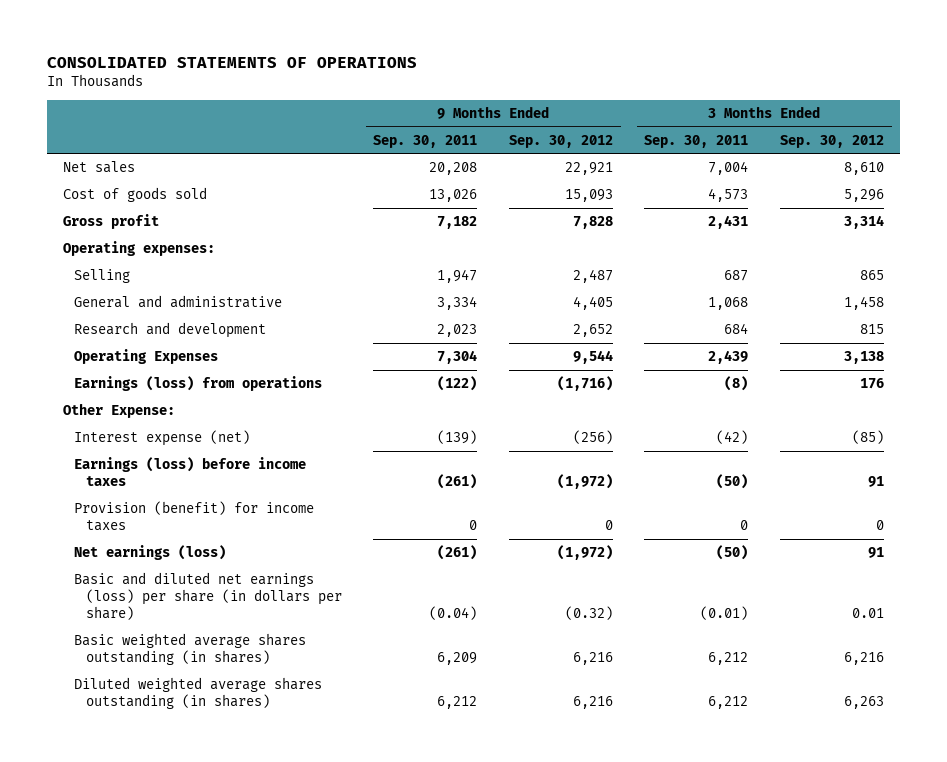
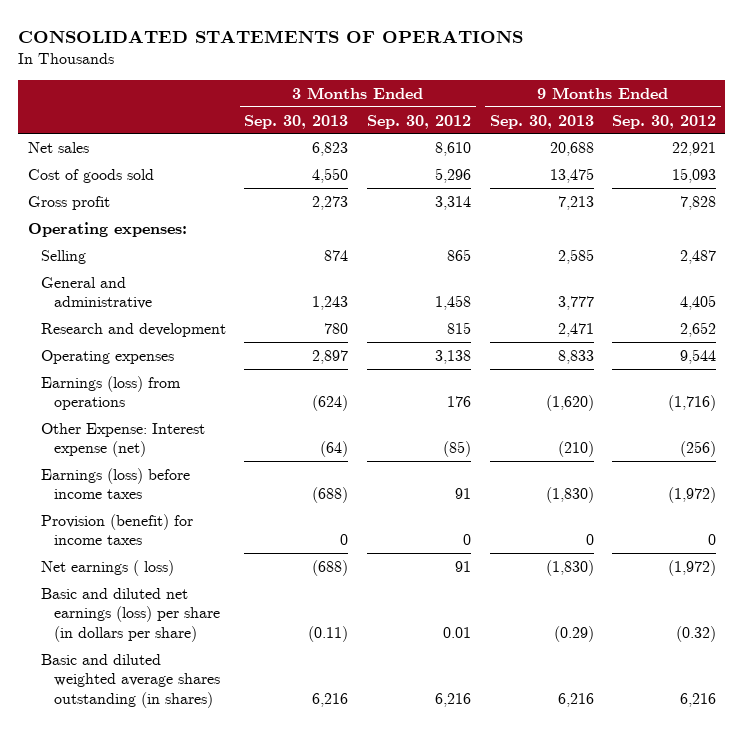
[373,134,478,148] Sep. 30, 2011 -> none
[644,134,749,148] Sep. 30, 2011 -> none
none -> [244,114,349,129] Sep. 30, 2013
none -> [489,114,594,129] Sep. 30, 2013
[74,349,219,365] Operating Expenses -> [40,349,174,364] Operating expenses
[62,403,175,419] Other Expense: -> none
[74,430,251,447] Interest expense (net) -> [40,422,205,458] Other Expense: Interest expense (net)
[74,545,227,561] Net earnings (loss) -> [40,559,174,576] Net earnings ( loss)
[74,677,323,710] Diluted weighted average shares outstanding (in shares) -> none
[74,633,307,666] Basic weighted average shares outstanding (in shares) -> [40,653,221,708] Basic and diluted weighted average shares outstanding (in shares)

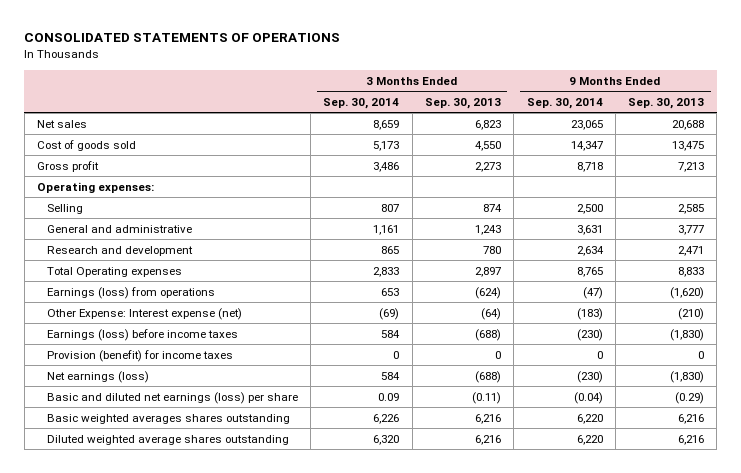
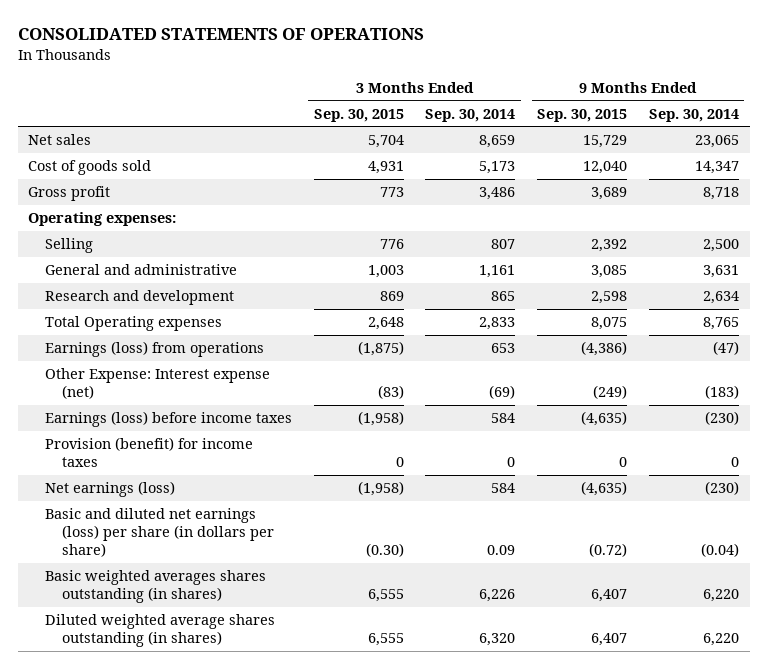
[425,97,502,109] Sep. 30, 2013 -> none
[628,97,705,109] Sep. 30, 2013 -> none
none -> [313,108,404,122] Sep. 30, 2015
none -> [537,108,628,122] Sep. 30, 2015
[46,391,298,404] Basic and diluted net earnings (loss) per share -> [44,508,274,558] Basic and diluted net earnings (loss) per share (in dollars per share)
[46,413,290,424] Basic weighted averages shares outstanding -> [44,570,266,604] Basic weighted averages shares outstanding (in shares)
[46,434,289,445] Diluted weighted average shares outstanding -> [44,614,275,648] Diluted weighted average shares outstanding (in shares)

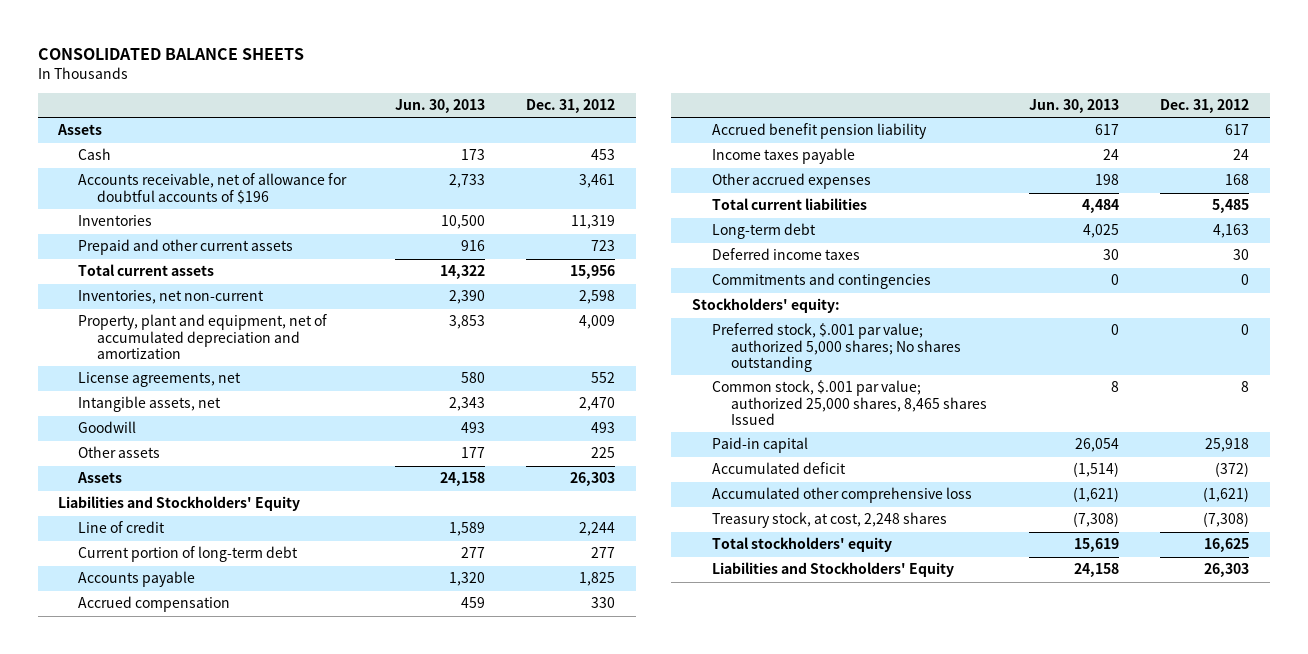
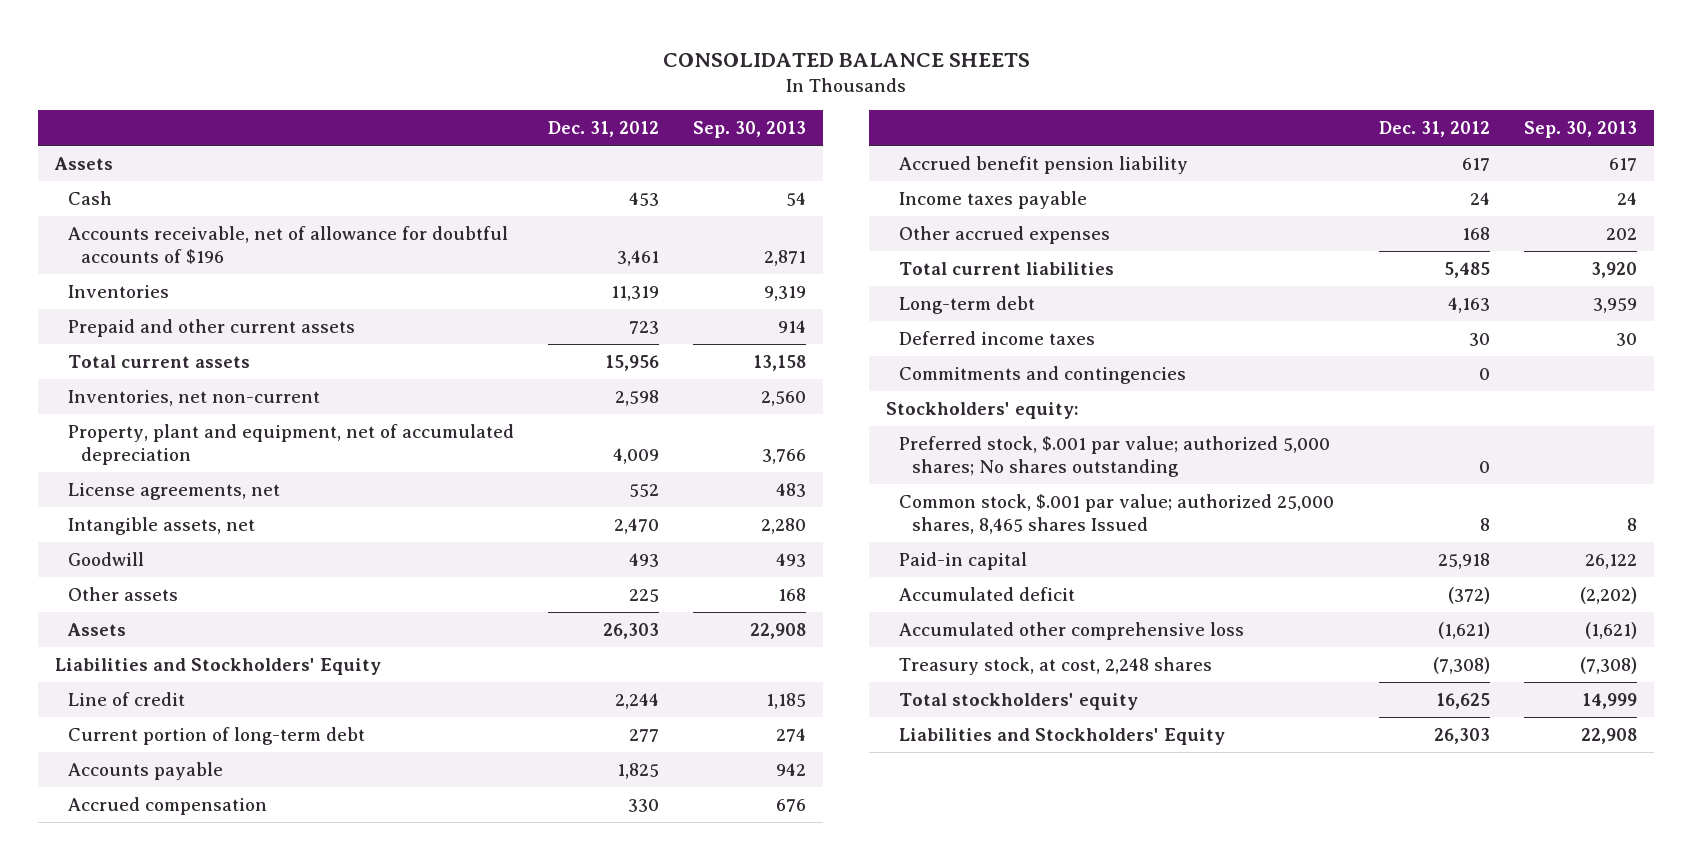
[394,99,485,114] Jun. 30, 2013 -> none
none -> [692,121,806,139] Sep. 30, 2013
[77,314,327,360] Property, plant and equipment, net of accumulated depreciation and amortization -> [67,423,514,465] Property, plant and equipment, net of accumulated depreciation

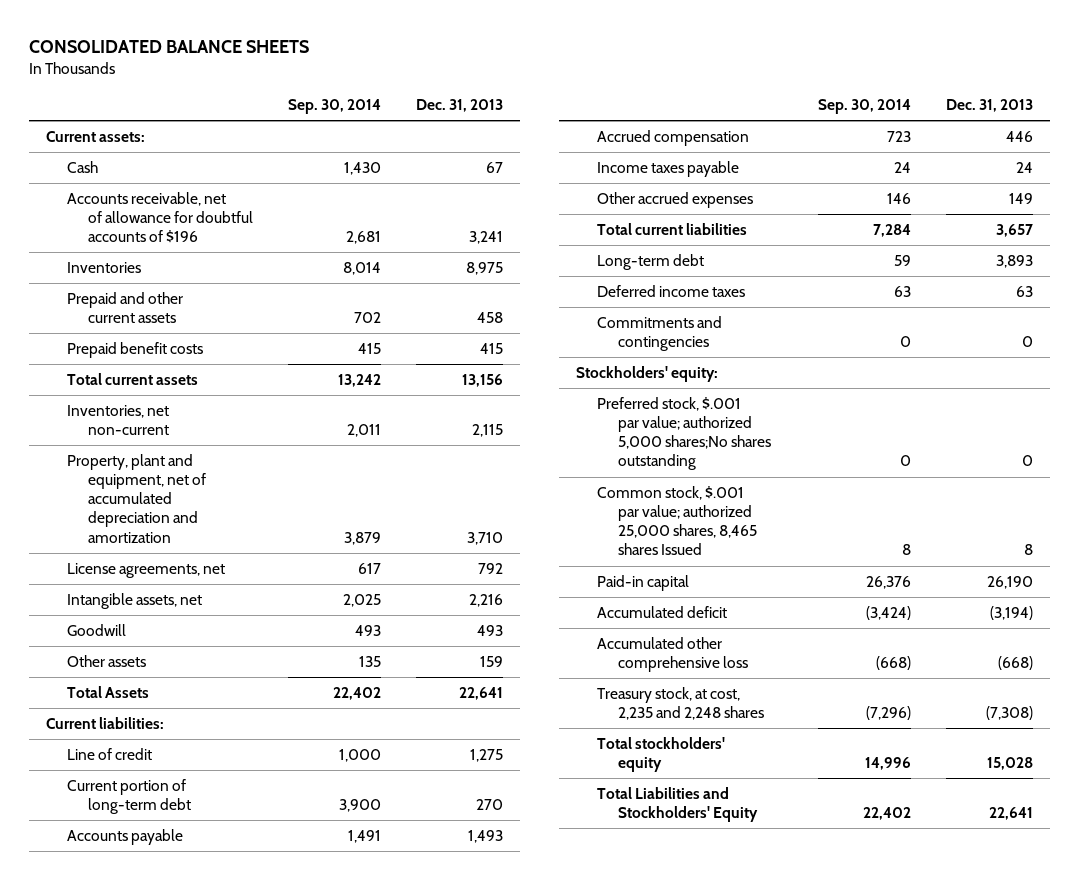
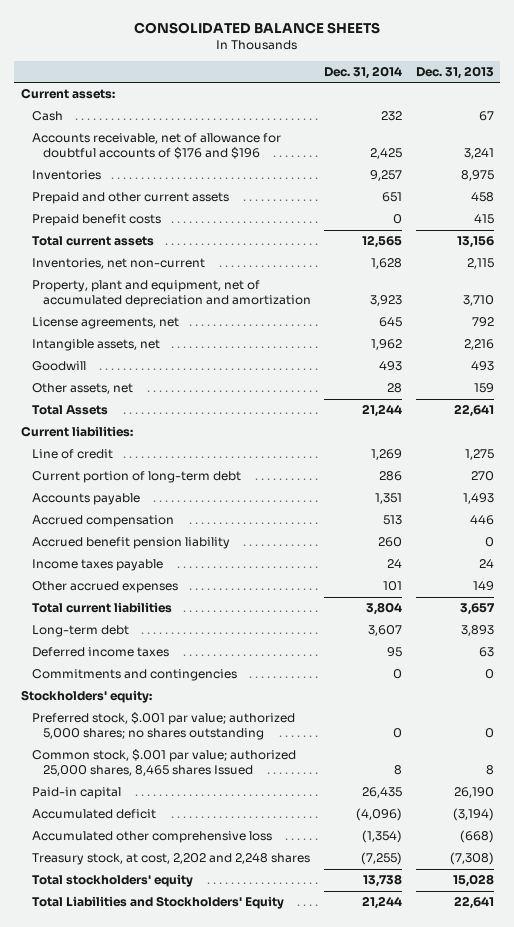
[287,98,381,114] Sep. 30, 2014 -> none
none -> [324,65,403,79] Dec. 31, 2014
[66,191,253,244] Accounts receivable, net of allowance for doubtful accounts of $196 -> [32,133,282,160] Accounts receivable, net of allowance for doubtful accounts of $176 and $196
[66,654,146,667] Other assets -> [32,383,134,395] Other assets, net
none -> [32,537,231,550] Accrued benefit pension liability
[597,396,772,471] Preferred stock, $.001 par value; authorized 5,000 shares;No shares outstanding -> [32,712,296,741] Preferred stock, $.001 par value; authorized 5,000 shares; no shares outstanding
[597,686,765,721] Treasury stock, at cost, 2,235 and 2,248 shares -> [32,853,311,866] Treasury stock, at cost, 2,202 and 2,248 shares

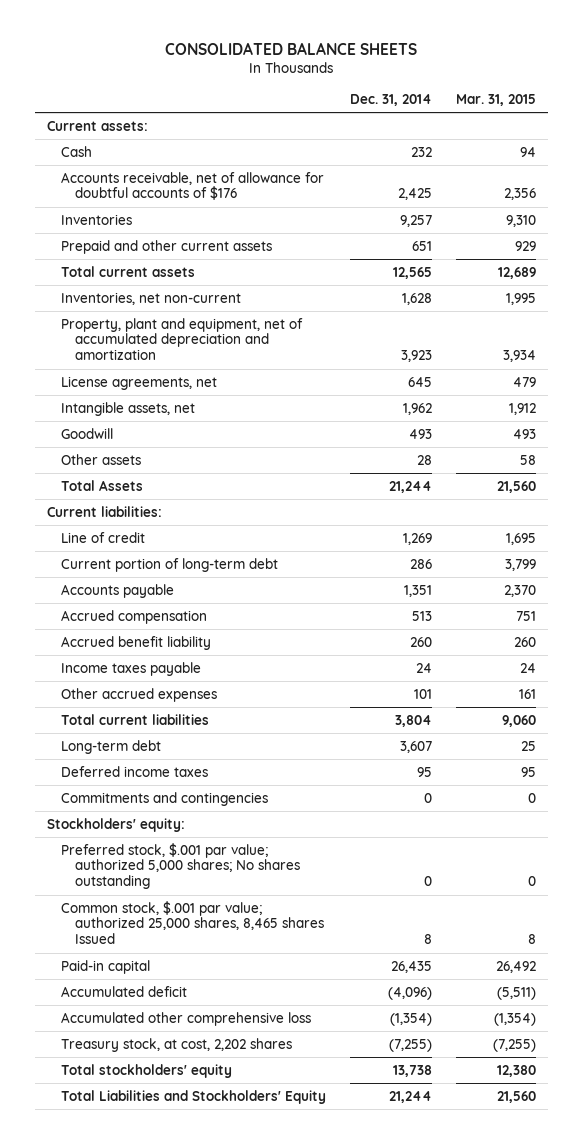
[415,65,494,79] Dec. 31, 2013 -> none
none -> [456,94,537,107] Mar. 31, 2015
[32,133,282,160] Accounts receivable, net of allowance for doubtful accounts of $176 and $196 -> [60,171,324,201] Accounts receivable, net of allowance for doubtful accounts of $176
[32,214,162,227] Prepaid benefit costs -> none
[32,383,134,395] Other assets, net -> [60,453,141,465] Other assets
[32,537,231,550] Accrued benefit pension liability -> [60,635,211,650] Accrued benefit liability
[32,712,296,741] Preferred stock, $.001 par value; authorized 5,000 shares; no shares outstanding -> [60,842,300,890] Preferred stock, $.001 par value; authorized 5,000 shares; No shares outstanding
[32,853,311,866] Treasury stock, at cost, 2,202 and 2,248 shares -> [60,1037,292,1052] Treasury stock, at cost, 2,202 shares

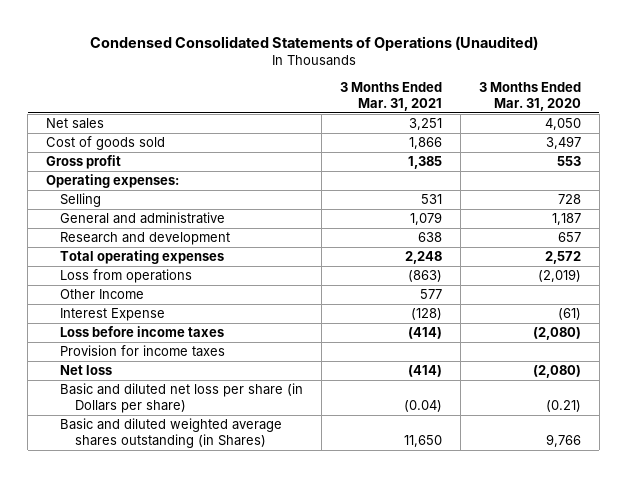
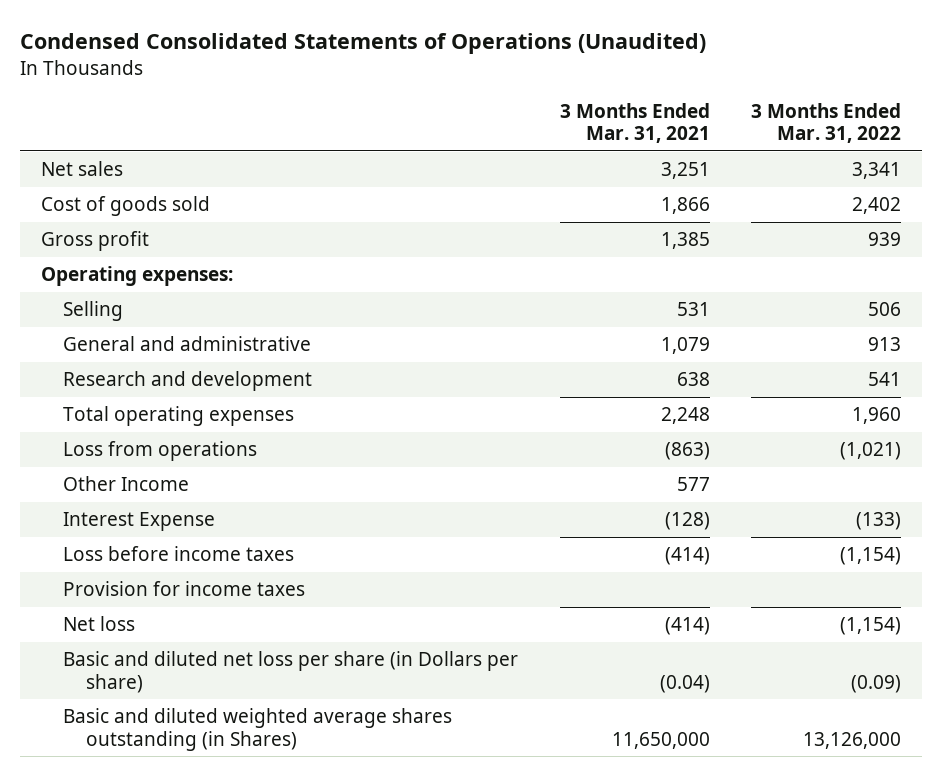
[478,81,581,111] 3 Months Ended Mar. 31, 2020 -> none
none -> [750,102,901,143] 3 Months Ended Mar. 31, 2022
[404,435,443,448] 11,650 -> [611,731,710,749] 11,650,000

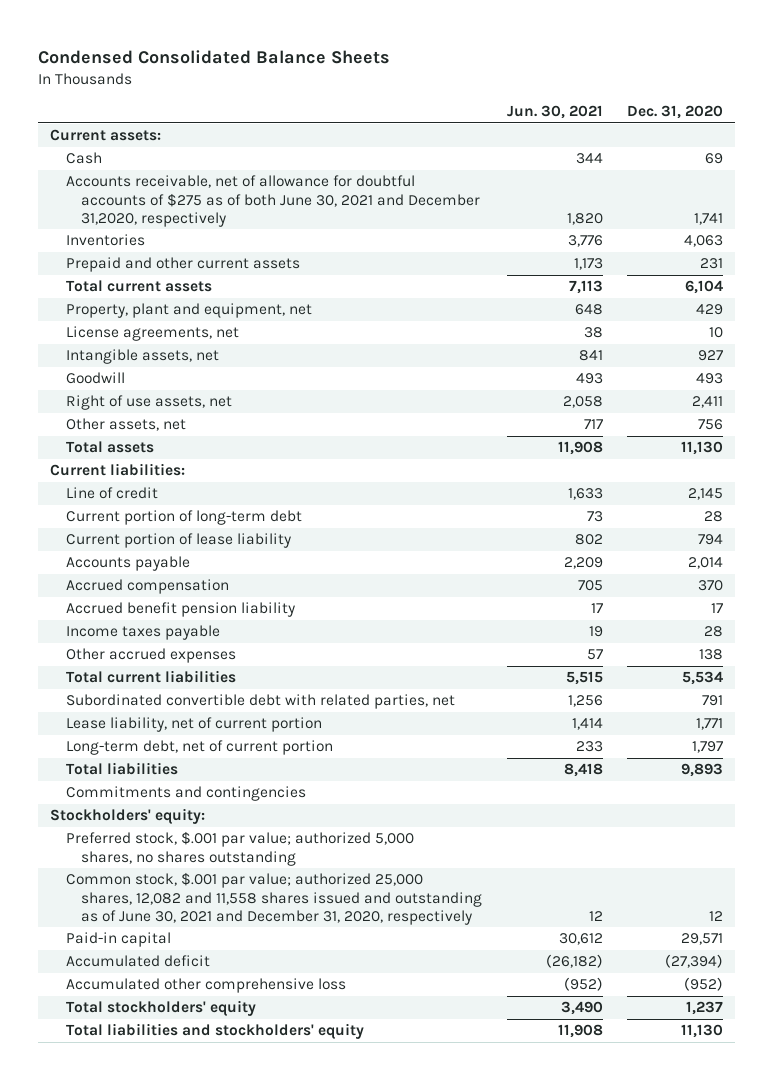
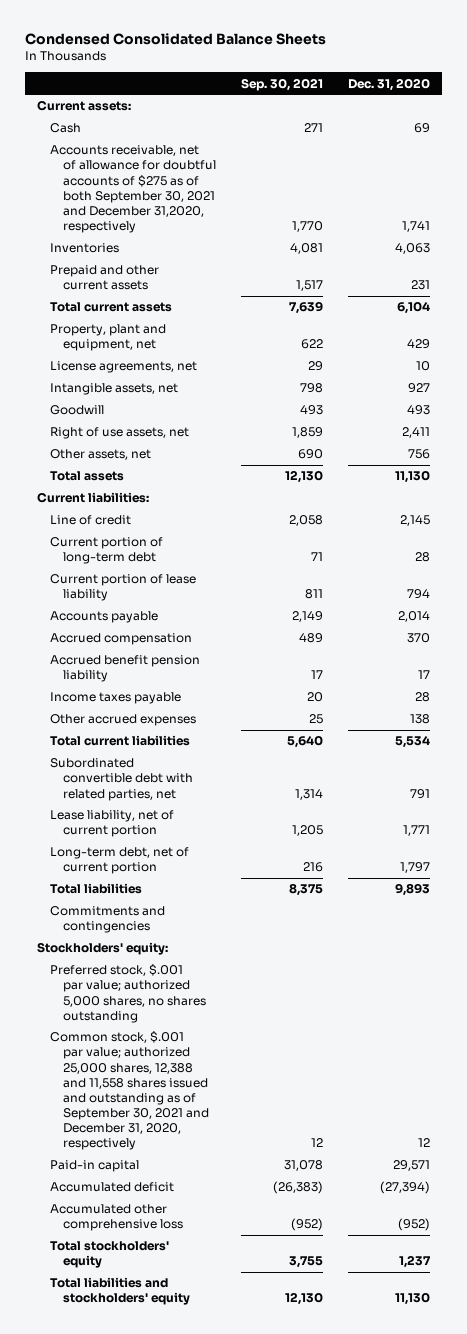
[506,104,603,119] Jun. 30, 2021 -> none
none -> [241,77,324,91] Sep. 30, 2021
[65,175,481,227] Accounts receivable, net of allowance for doubtful accounts of $275 as of both June 30, 2021 and December 31,2020, respectively -> [50,145,217,234] Accounts receivable, net of allowance for doubtful accounts of $275 as of both September 30, 2021 and December 31,2020, respectively
[65,872,483,925] Common stock, $.001 par value; authorized 25,000 shares, 12,082 and 11,558 shares issued and outstanding as of June 30, 2021 and December 31, 2020, respectively -> [50,1031,210,1151] Common stock, $.001 par value; authorized 25,000 shares, 12,388 and 11,558 shares issued and outstanding as of September 30, 2021 and December 31, 2020, respectively

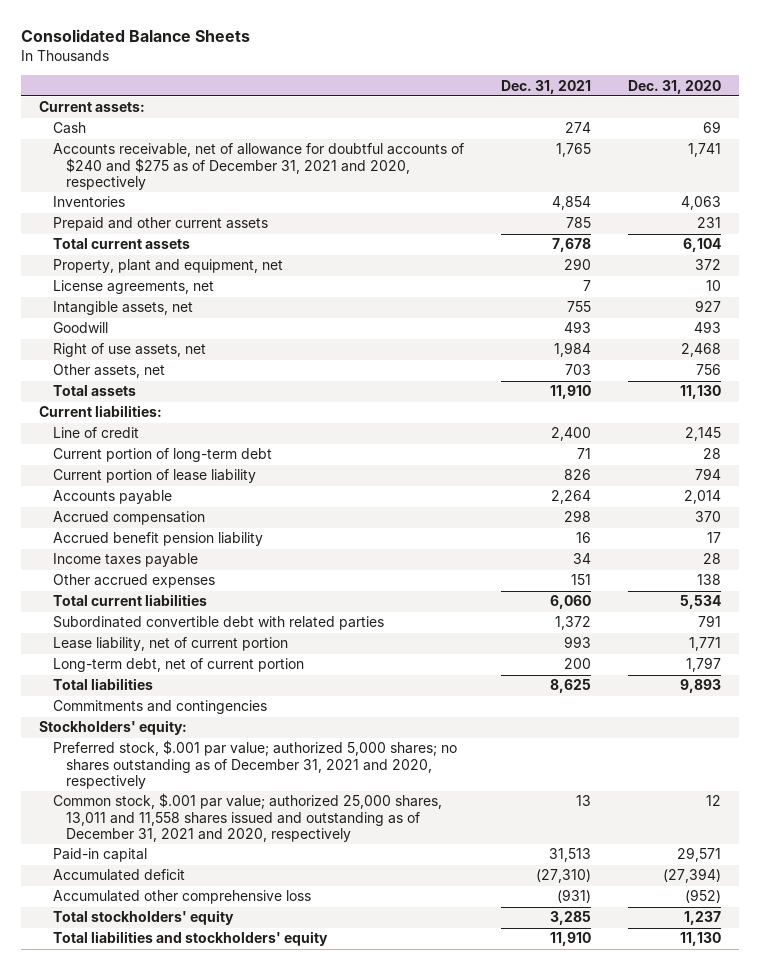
[25,32,327,45] Condensed Consolidated Balance Sheets -> [20,29,250,43] Consolidated Balance Sheets
[241,77,324,91] Sep. 30, 2021 -> none
none -> [500,79,591,94] Dec. 31, 2021
[50,145,217,234] Accounts receivable, net of allowance for doubtful accounts of $275 as of both September 30, 2021 and December 31,2020, respectively -> [52,143,464,190] Accounts receivable, net of allowance for doubtful accounts of $240 and $275 as of December 31, 2021 and 2020, respectively
[406,339,430,350] 429 -> [694,259,721,271] 372
[401,427,430,439] 2,411 -> [680,343,721,358] 2,468
[50,758,194,801] Subordinated convertible debt with related parties, net -> [52,616,384,631] Subordinated convertible debt with related parties
[50,964,207,1023] Preferred stock, $.001 par value; authorized 5,000 shares, no shares outstanding -> [52,740,457,789] Preferred stock, $.001 par value; authorized 5,000 shares; no shares outstanding as of December 31, 2021 and 2020, respectively
[50,1031,210,1151] Common stock, $.001 par value; authorized 25,000 shares, 12,388 and 11,558 shares issued and outstanding as of September 30, 2021 and December 31, 2020, respectively -> [52,793,442,842] Common stock, $.001 par value; authorized 25,000 shares, 13,011 and 11,558 shares issued and outstanding as of December 31, 2021 and 2020, respectively

